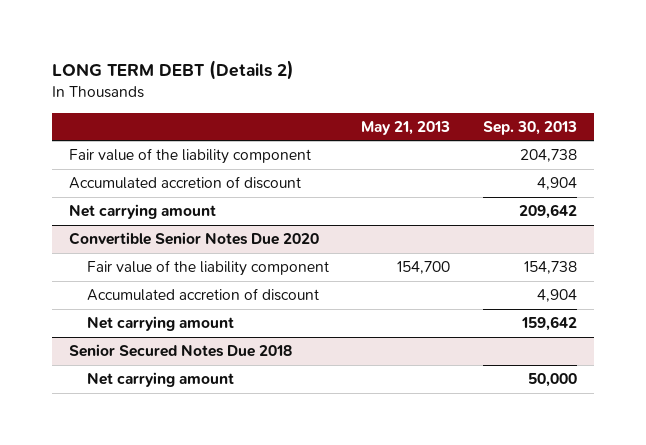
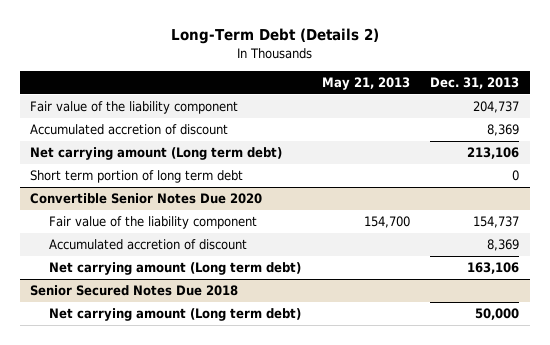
[52,60,295,81] LONG TERM DEBT (Details 2) -> [170,28,379,45] Long-Term Debt (Details 2)
[483,120,578,135] Sep. 30, 2013 -> none
none -> [430,77,520,90] Dec. 31, 2013
[68,204,216,220] Net carrying amount -> [30,147,283,161] Net carrying amount (Long term debt)
none -> [30,170,244,184] Short term portion of long term debt
[86,316,234,332] Net carrying amount -> [49,262,302,276] Net carrying amount (Long term debt)
[86,372,234,388] Net carrying amount -> [49,308,302,322] Net carrying amount (Long term debt)

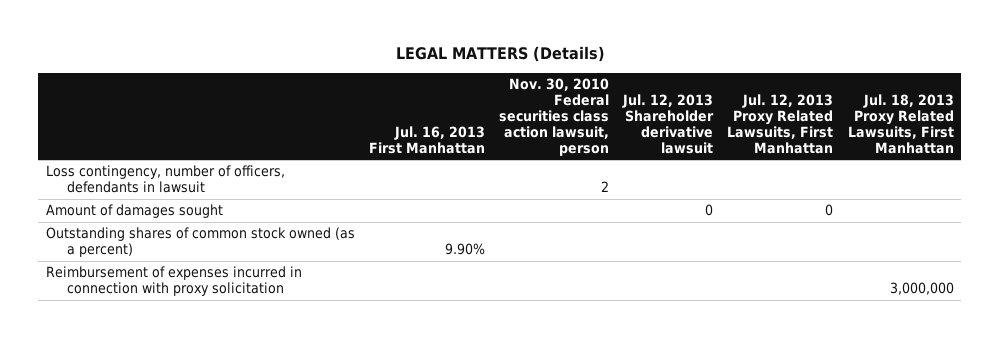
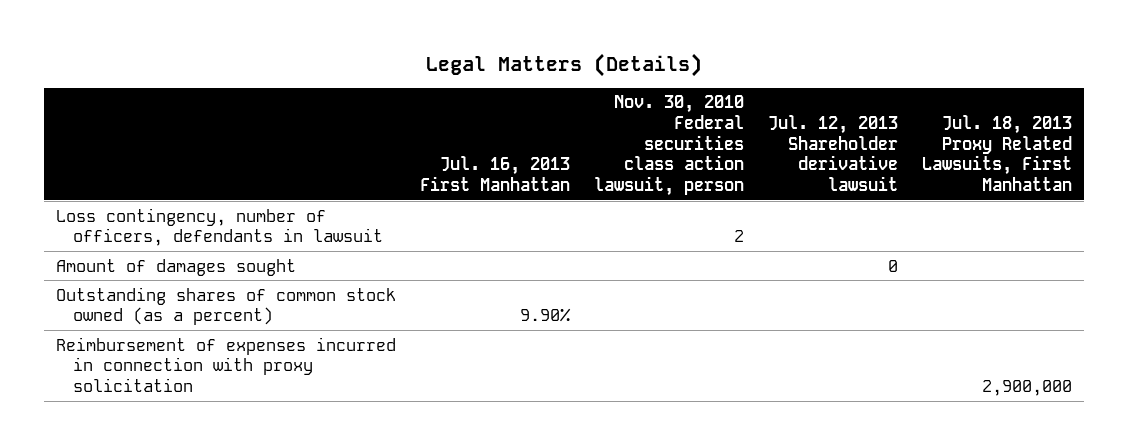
[395,46,605,63] LEGAL MATTERS (Details) -> [426,52,703,77] Legal Matters (Details)
[727,94,834,154] Jul. 12, 2013 Proxy Related Lawsuits, First Manhattan -> none
[889,282,954,296] 3,000,000 -> [982,379,1073,396] 2,900,000

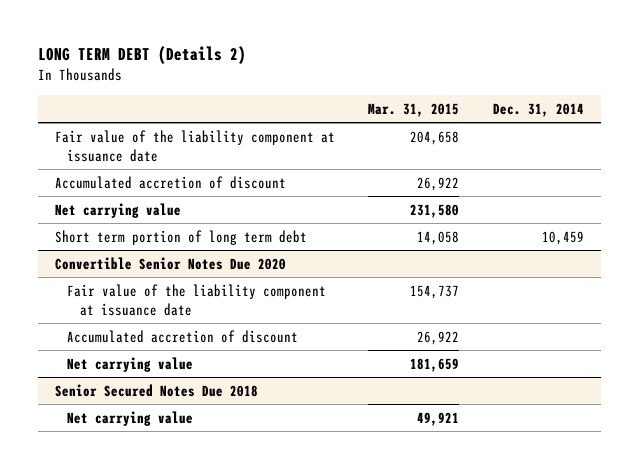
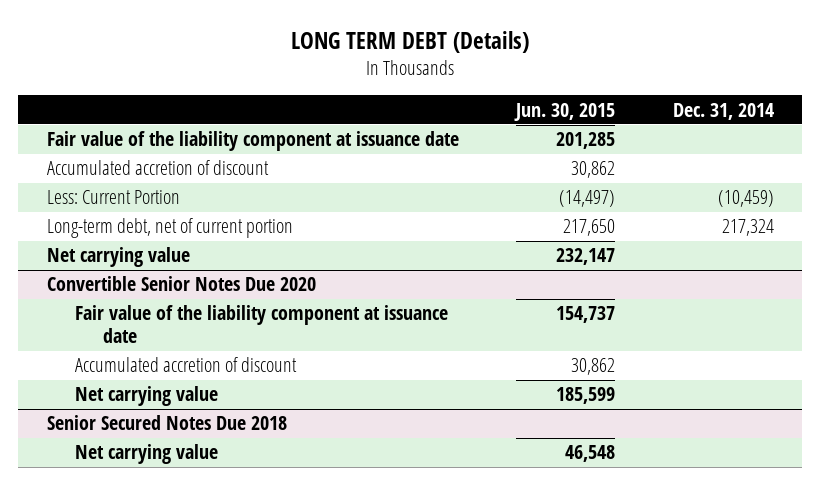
[37,46,246,65] LONG TERM DEBT (Details 2) -> [291,30,530,53] LONG TERM DEBT (Details)
[368,102,460,117] Mar. 31, 2015 -> none
none -> [514,102,616,121] Jun. 30, 2015
none -> [46,190,180,205] Less: Current Portion
none -> [46,218,293,239] Long-term debt, net of current portion
[54,229,307,245] Short term portion of long term debt -> none

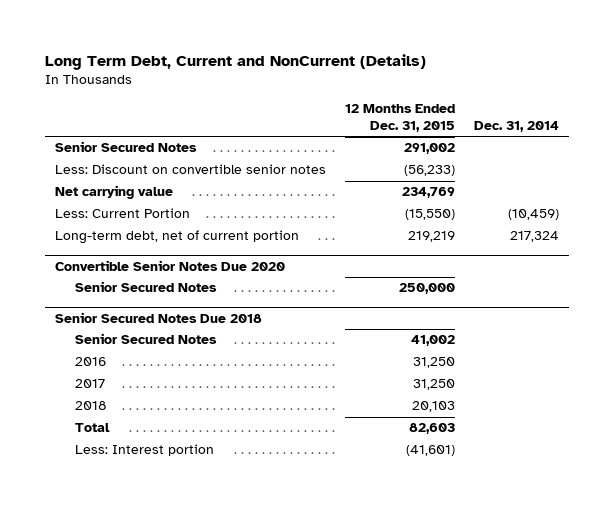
[291,30,530,53] LONG TERM DEBT (Details) -> [45,53,427,70] Long Term Debt, Current and NonCurrent (Details)
[514,102,616,121] Jun. 30, 2015 -> none
none -> [344,104,455,132] 12 Months Ended Dec. 31, 2015
[46,131,459,152] Fair value of the liability component at issuance date -> [54,141,197,153] Senior Secured Notes
[46,160,269,176] Accumulated accretion of discount -> [54,164,326,175] Less: Discount on convertible senior notes
[46,247,190,268] Net carrying value -> [54,185,173,200] Net carrying value
[74,357,297,373] Accumulated accretion of discount -> none
[74,386,218,407] Net carrying value -> none
[74,305,448,344] Fair value of the liability component at issuance date -> [75,281,218,293] Senior Secured Notes
[74,444,218,465] Net carrying value -> none
none -> [75,333,218,345] Senior Secured Notes
none -> [75,357,107,367] 2016
none -> [75,379,106,389] 2017
none -> [75,401,108,411] 2018
none -> [75,423,111,433] Total
none -> [75,444,215,457] Less: Interest portion

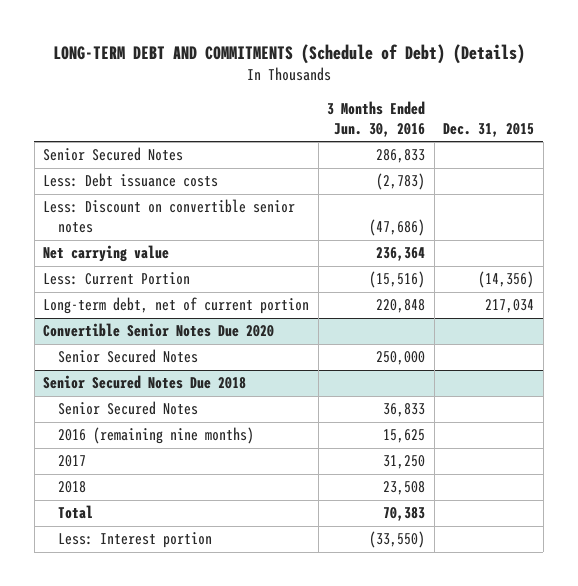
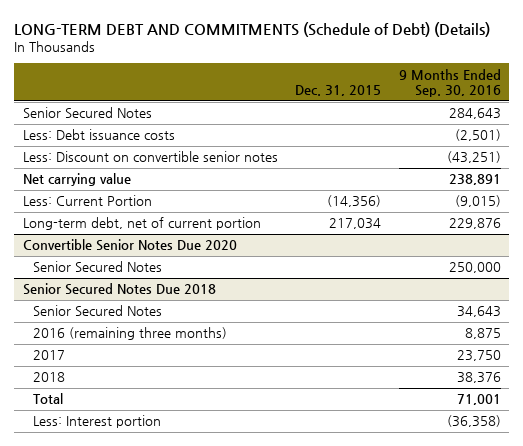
[327,100,426,137] 3 Months Ended Jun. 30, 2016 -> none
none -> [398,68,501,98] 9 Months Ended Sep. 30, 2016
[58,427,255,445] 2016 (remaining nine months) -> [33,327,228,341] 2016 (remaining three months)

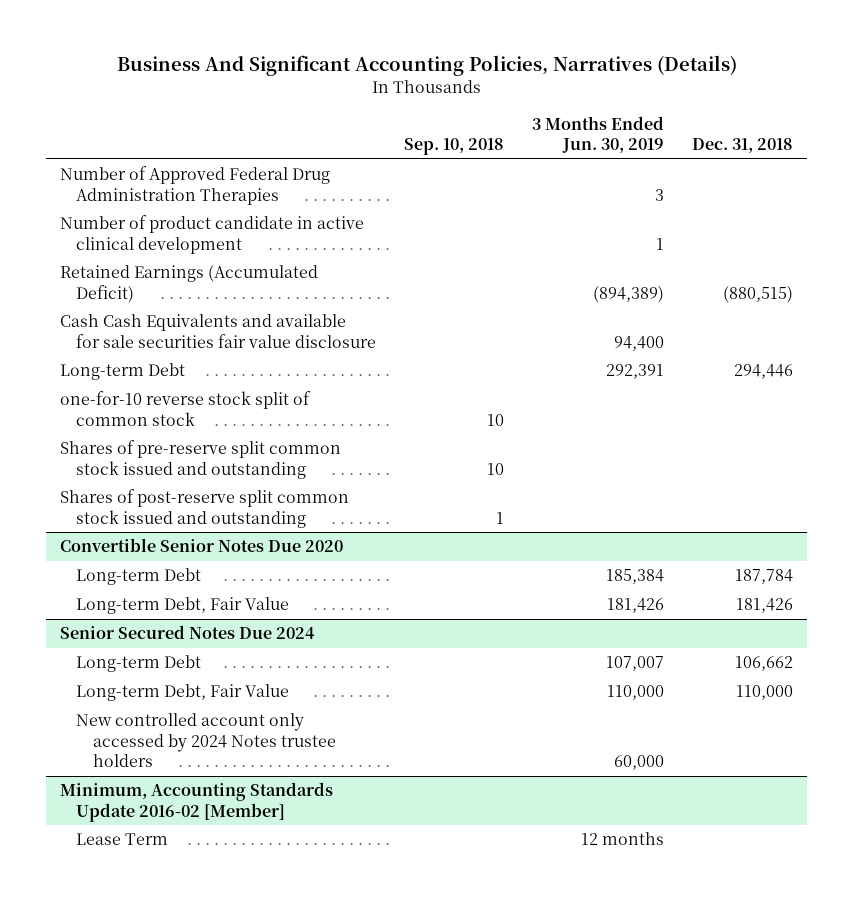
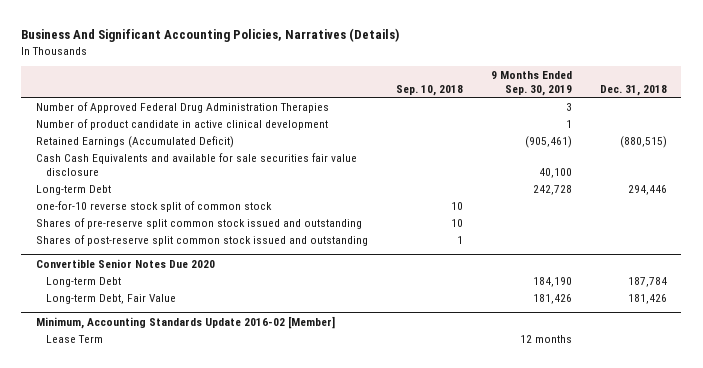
[532,115,665,154] 3 Months Ended Jun. 30, 2019 -> none
none -> [490,70,572,96] 9 Months Ended Sep. 30, 2019
[60,625,316,640] Senior Secured Notes Due 2024 -> none
[76,655,202,673] Long-term Debt -> none
[76,684,290,702] Long-term Debt, Fair Value -> none
[76,713,336,768] New controlled account only accessed by 2024 Notes trustee holders -> none

